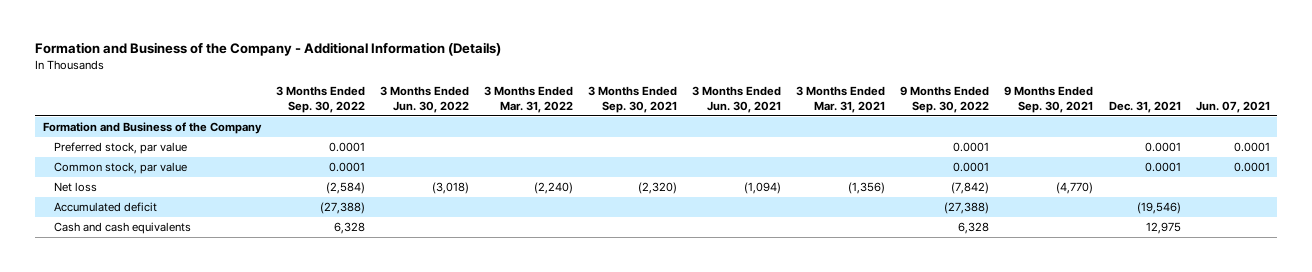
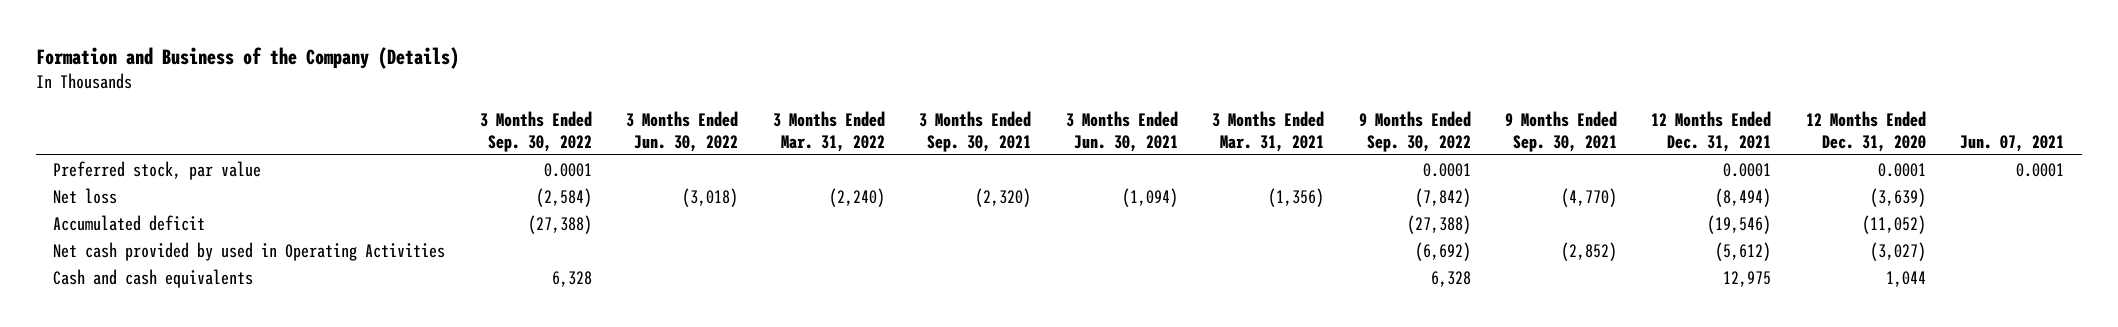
[35,42,502,57] Formation and Business of the Company - Additional Information (Details) -> [36,47,460,70] Formation and Business of the Company (Details)
[1108,100,1181,113] Dec. 31, 2021 -> none
none -> [1651,111,1772,152] 12 Months Ended Dec. 31, 2021
none -> [1805,111,1926,152] 12 Months Ended Dec. 31, 2020
[42,122,262,135] Formation and Business of the Company -> none
[54,162,188,175] Common stock, par value -> none
none -> [53,241,446,261] Net cash provided by used in Operating Activities

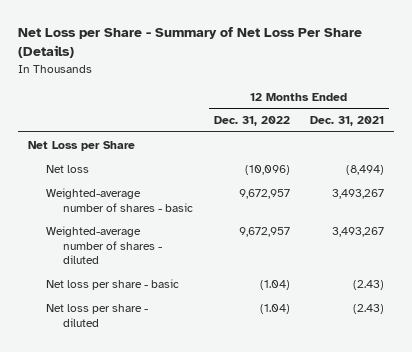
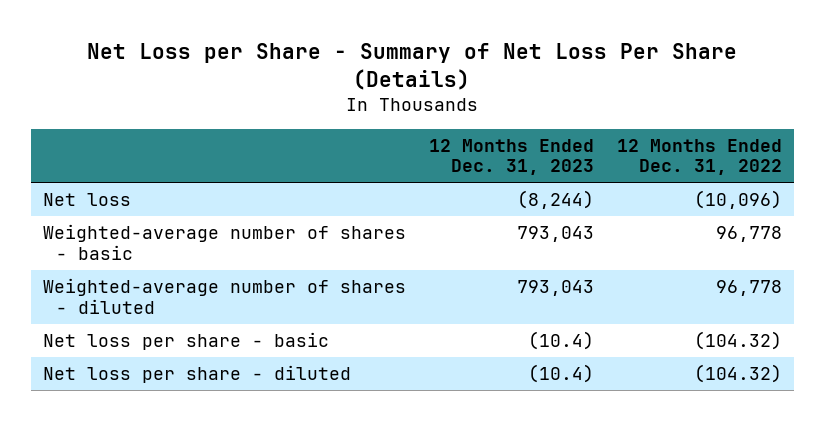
[309,116,384,127] Dec. 31, 2021 -> none
none -> [428,138,594,176] 12 Months Ended Dec. 31, 2023
[28,140,136,151] Net Loss per Share -> none
[238,188,290,199] 9,672,957 -> [716,226,783,243] 96,778
[238,226,290,237] 9,672,957 -> [716,280,783,297] 96,778
[259,279,290,290] (1.04) -> [694,331,783,351] (104.32)
[259,303,290,314] (1.04) -> [694,364,783,384] (104.32)

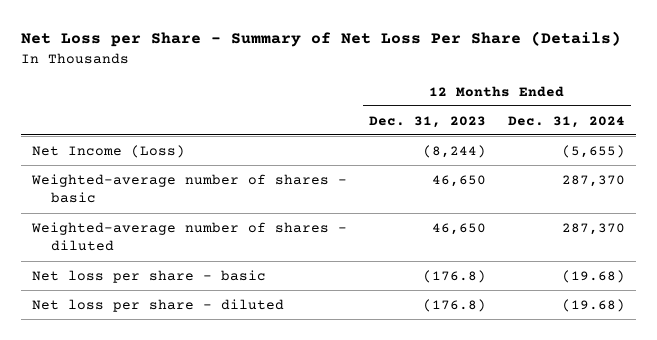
[617,138,783,176] 12 Months Ended Dec. 31, 2022 -> none
none -> [508,115,626,128] Dec. 31, 2024
[42,193,131,207] Net loss -> [31,144,185,158] Net Income (Loss)
[516,226,594,243] 793,043 -> [431,174,486,187] 46,650
[516,280,594,297] 793,043 -> [431,222,486,235] 46,650
[527,331,594,351] (10.4) -> [422,269,486,283] (176.8)
[527,364,594,384] (10.4) -> [422,298,486,312] (176.8)

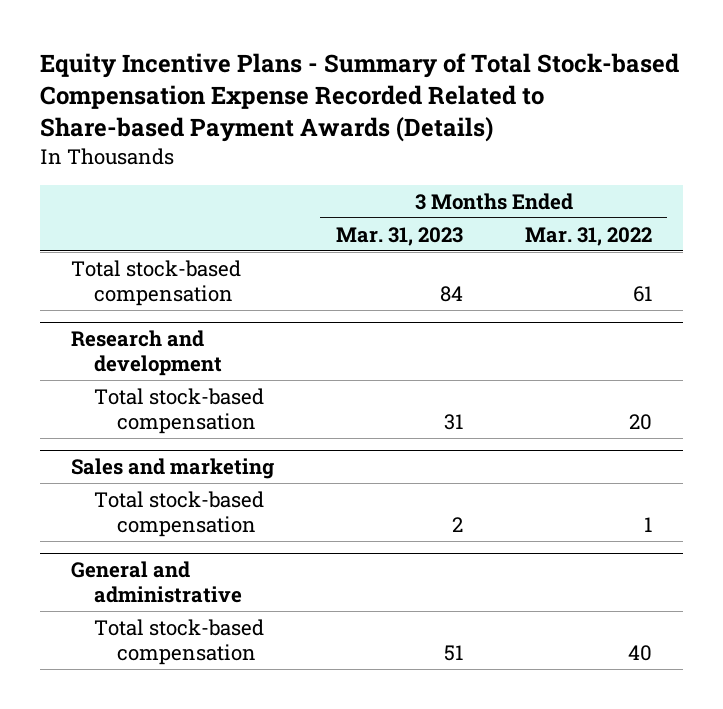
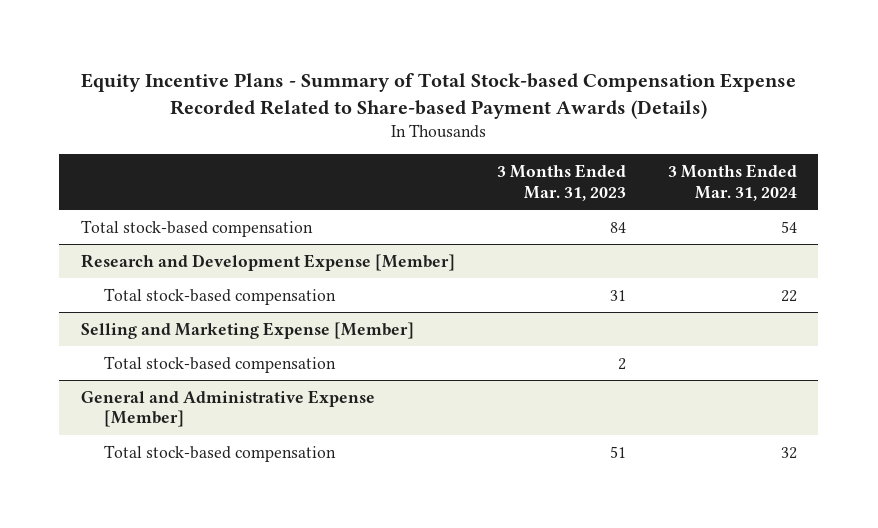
[524,226,652,246] Mar. 31, 2022 -> none
none -> [668,164,798,201] 3 Months Ended Mar. 31, 2024
[70,330,223,377] Research and development -> [80,253,455,271] Research and Development Expense [Member]
[70,458,274,480] Sales and marketing -> [80,321,414,339] Selling and Marketing Expense [Member]
[70,561,243,604] General and administrative -> [80,389,375,428] General and Administrative Expense [Member]

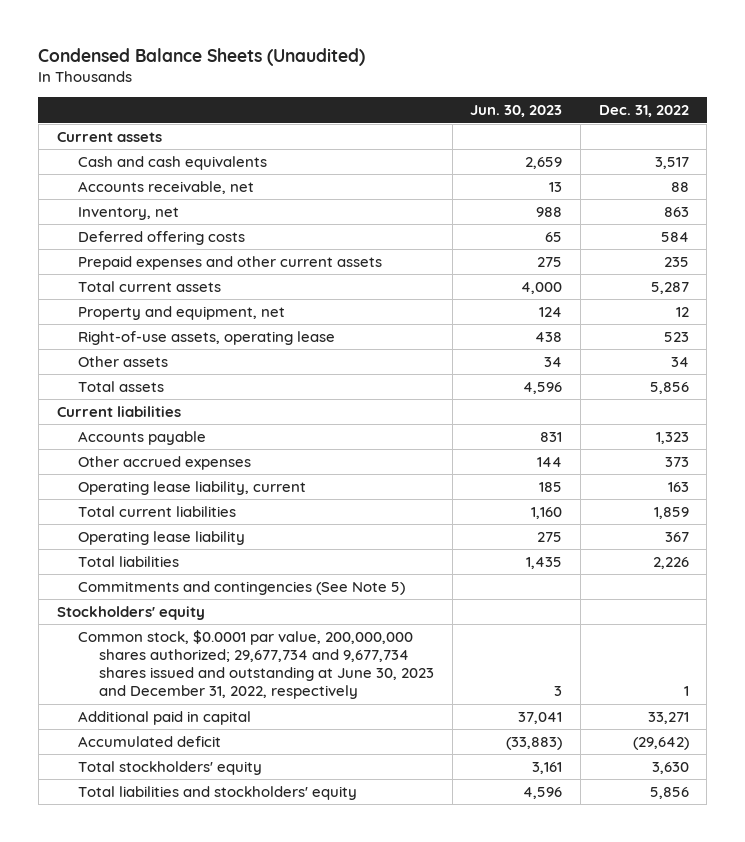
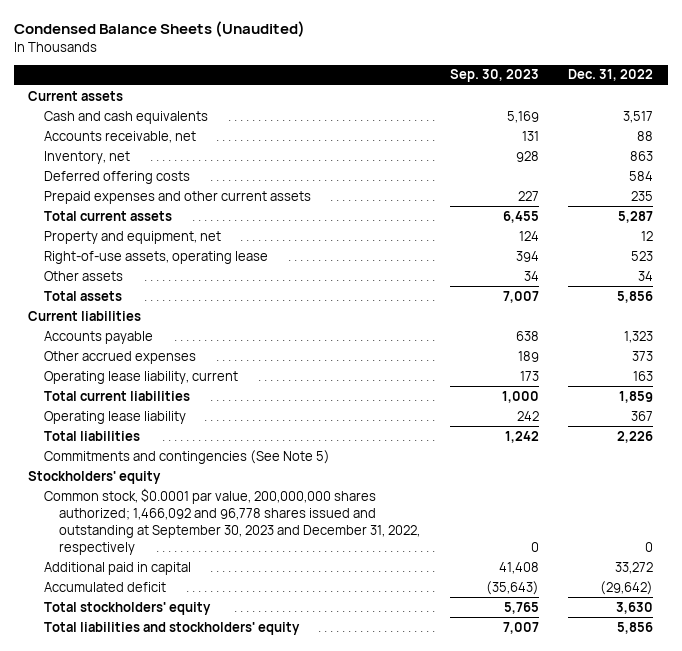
[470,105,563,118] Jun. 30, 2023 -> none
none -> [449,69,539,83] Sep. 30, 2023
[77,630,434,700] Common stock, $0.0001 par value, 200,000,000 shares authorized; 29,677,734 and 9,677,734 shares issued and outstanding at June 30, 2023 and December 31, 2022, respectively -> [43,487,420,555] Common stock, $0.0001 par value, 200,000,000 shares authorized; 1,466,092 and 96,778 shares issued and outstanding at September 30, 2023 and December 31, 2022, respectively
[683,686,689,697] 1 -> [645,541,654,552] 0
[647,712,689,725] 33,271 -> [615,561,654,574] 33,272

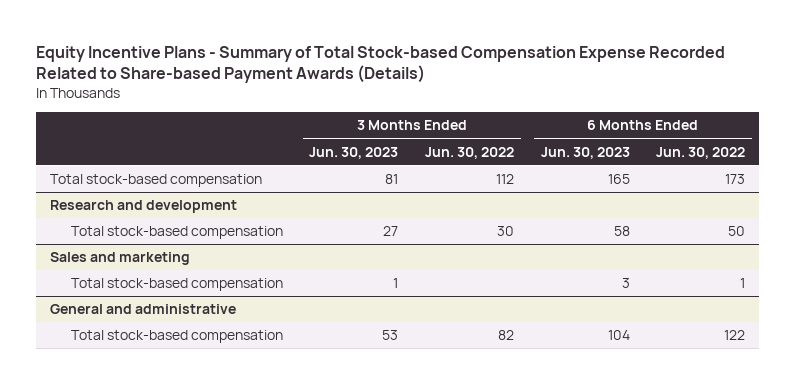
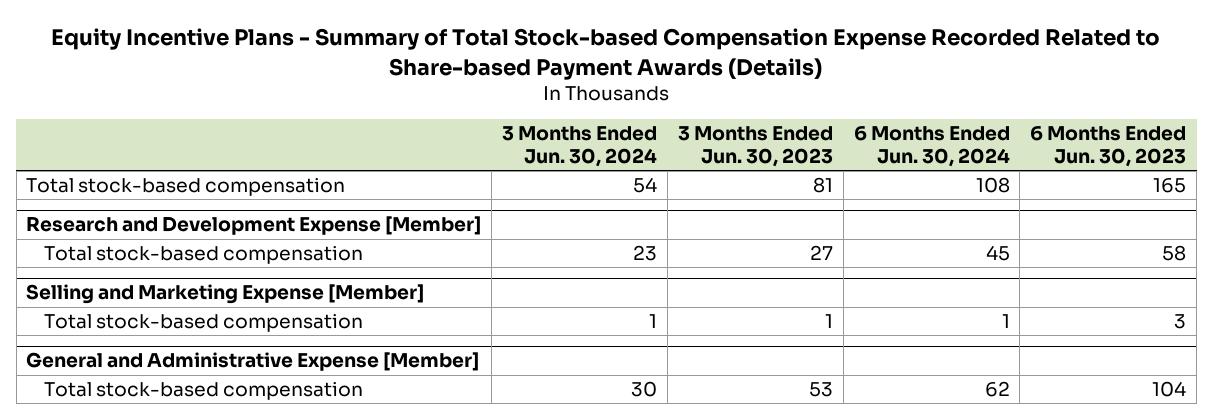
[424,146,514,159] Jun. 30, 2022 -> none
[656,146,746,159] Jun. 30, 2022 -> none
none -> [502,126,658,167] 3 Months Ended Jun. 30, 2024
none -> [853,126,1010,167] 6 Months Ended Jun. 30, 2024
[49,200,237,214] Research and development -> [26,216,482,236] Research and Development Expense [Member]
[49,252,190,266] Sales and marketing -> [26,284,425,305] Selling and Marketing Expense [Member]
[49,304,236,315] General and administrative -> [26,352,480,372] General and Administrative Expense [Member]

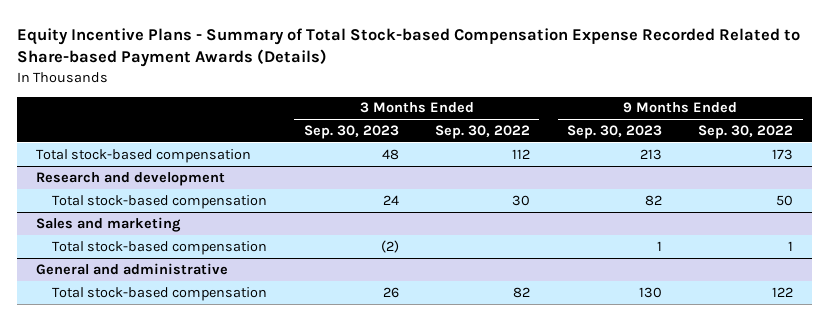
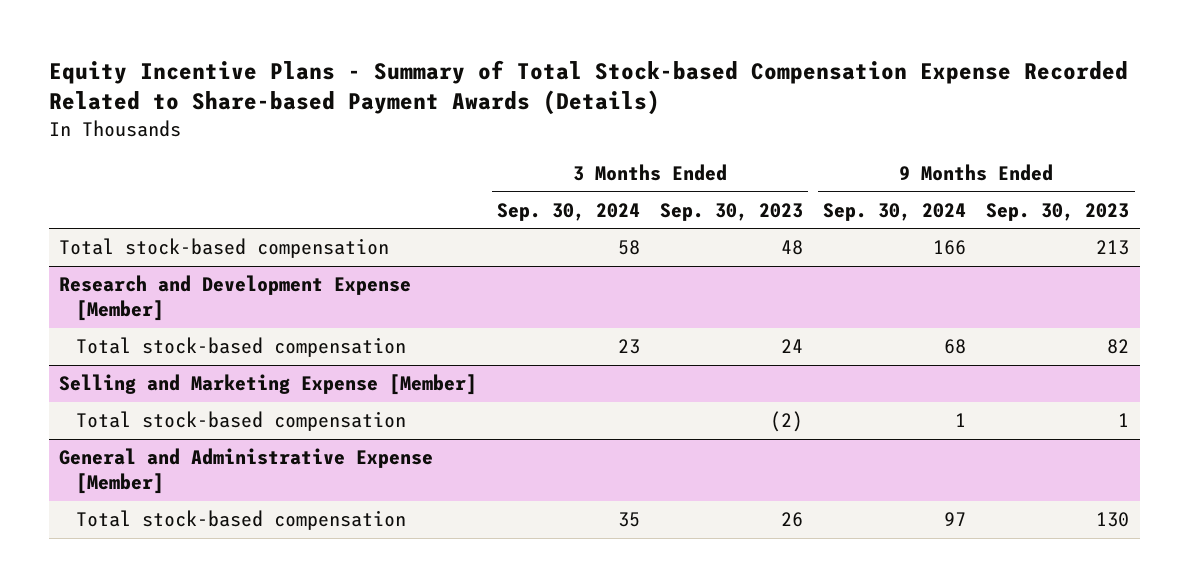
[435,125,531,140] Sep. 30, 2022 -> none
[698,125,794,140] Sep. 30, 2022 -> none
none -> [497,202,641,221] Sep. 30, 2024
none -> [823,202,967,221] Sep. 30, 2024
[35,171,225,186] Research and development -> [58,275,411,322] Research and Development Expense [Member]
[35,216,181,232] Sales and marketing -> [58,374,477,396] Selling and Marketing Expense [Member]
[35,262,228,275] General and administrative -> [58,448,433,495] General and Administrative Expense [Member]

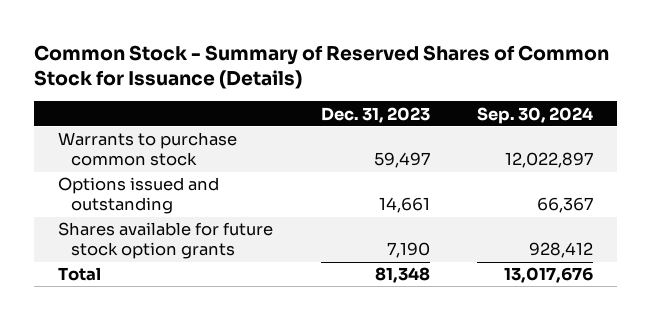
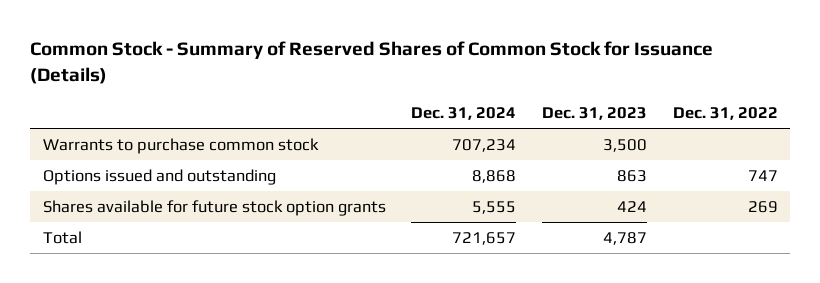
[477,106,594,124] Sep. 30, 2024 -> none
none -> [411,106,517,120] Dec. 31, 2024
none -> [672,106,778,120] Dec. 31, 2022
[373,152,430,169] 59,497 -> [603,138,648,152] 3,500
[378,197,430,214] 14,661 -> [617,169,648,182] 863
[386,242,430,259] 7,190 -> [617,200,648,212] 424
[374,267,430,284] 81,348 -> [603,231,648,245] 4,787

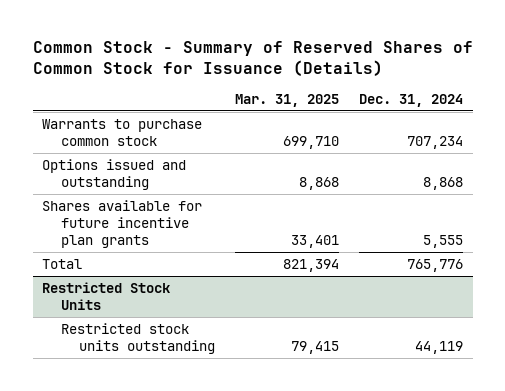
[542,106,648,120] Dec. 31, 2023 -> none
[672,106,778,120] Dec. 31, 2022 -> none
none -> [235,93,340,107] Mar. 31, 2025
[42,199,386,216] Shares available for future stock option grants -> [42,199,203,249] Shares available for future incentive plan grants
[452,231,517,245] 721,657 -> [406,258,463,272] 765,776
none -> [42,281,171,310] Restricted Stock Units
none -> [60,322,216,354] Restricted stock units outstanding

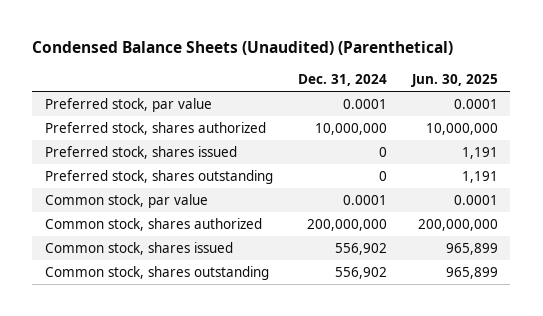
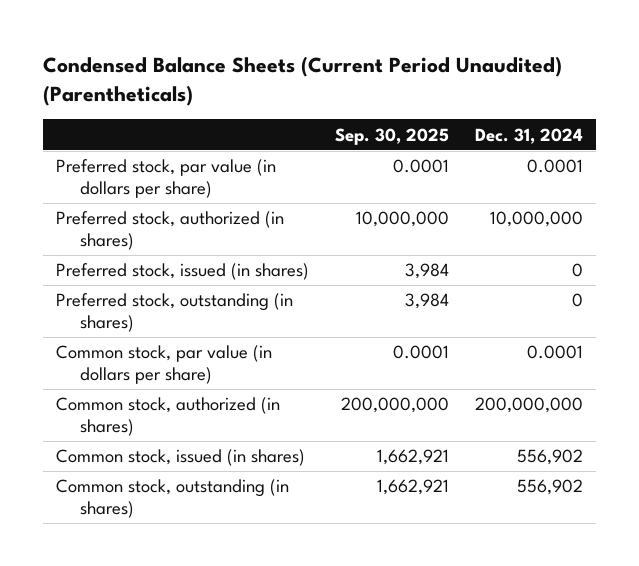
[32,41,454,56] Condensed Balance Sheets (Unaudited) (Parenthetical) -> [43,55,563,106] Condensed Balance Sheets (Current Period Unaudited) (Parentheticals)
[410,74,498,88] Jun. 30, 2025 -> none
none -> [335,127,450,145] Sep. 30, 2025
[44,98,212,113] Preferred stock, par value -> [56,159,277,199] Preferred stock, par value (in dollars per share)
[44,122,266,136] Preferred stock, shares authorized -> [56,211,285,251] Preferred stock, authorized (in shares)
[44,146,237,160] Preferred stock, shares issued -> [56,263,310,281] Preferred stock, issued (in shares)
[44,170,273,185] Preferred stock, shares outstanding -> [56,293,294,333] Preferred stock, outstanding (in shares)
[44,194,208,209] Common stock, par value -> [56,345,273,385] Common stock, par value (in dollars per share)
[44,218,262,232] Common stock, shares authorized -> [56,397,281,437] Common stock, authorized (in shares)
[44,242,233,256] Common stock, shares issued -> [56,449,306,467] Common stock, issued (in shares)
[44,266,269,281] Common stock, shares outstanding -> [56,479,290,519] Common stock, outstanding (in shares)

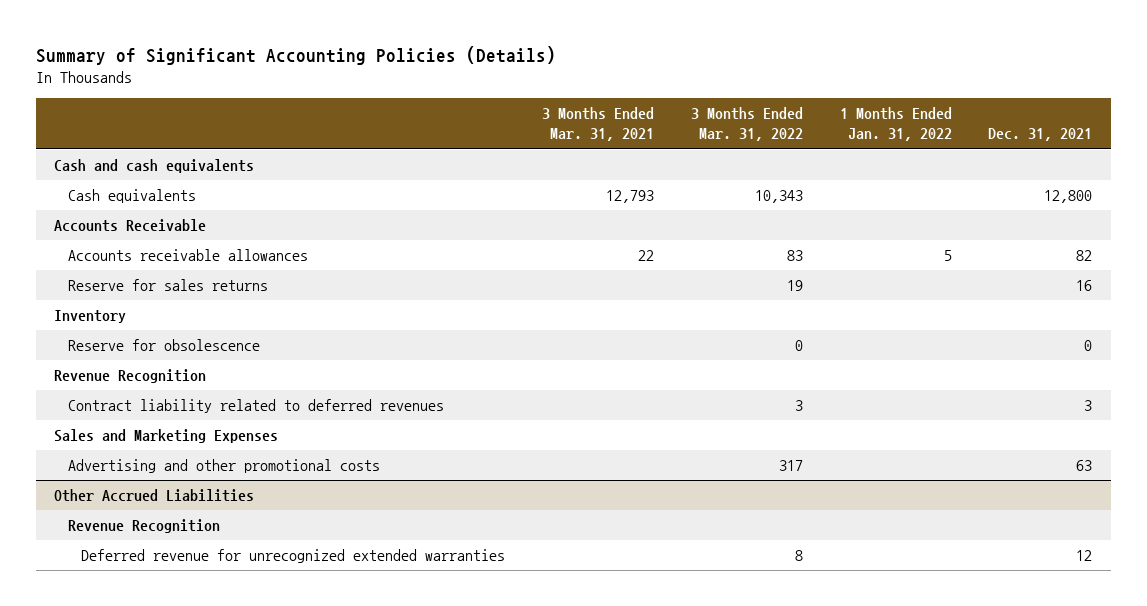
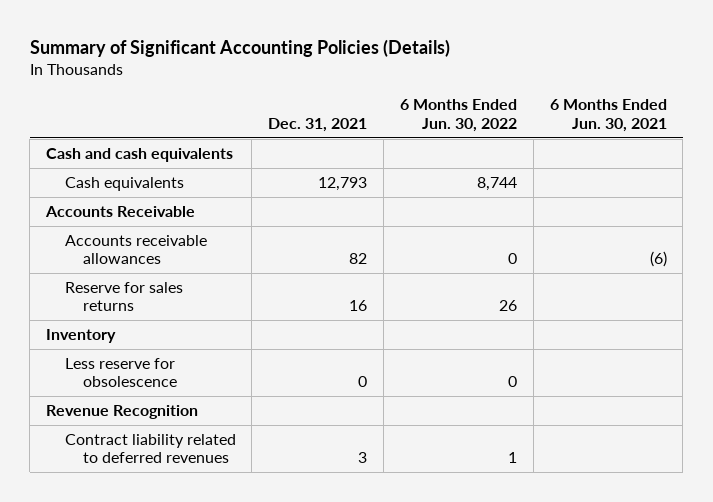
[542,107,655,142] 3 Months Ended Mar. 31, 2021 -> none
[690,107,803,142] 3 Months Ended Mar. 31, 2022 -> none
[839,107,952,142] 1 Months Ended Jan. 31, 2022 -> none
none -> [399,99,517,132] 6 Months Ended Jun. 30, 2022
none -> [549,99,667,132] 6 Months Ended Jun. 30, 2021
[1044,190,1093,204] 12,800 -> [318,177,368,192] 12,793
[67,339,260,352] Reserve for obsolescence -> [64,358,177,388] Less reserve for obsolescence
[54,429,279,444] Sales and Marketing Expenses -> none
[67,459,380,474] Advertising and other promotional costs -> none
[54,489,255,503] Other Accrued Liabilities -> none
[67,519,220,534] Revenue Recognition -> none
[81,549,506,564] Deferred revenue for unrecognized extended warranties -> none

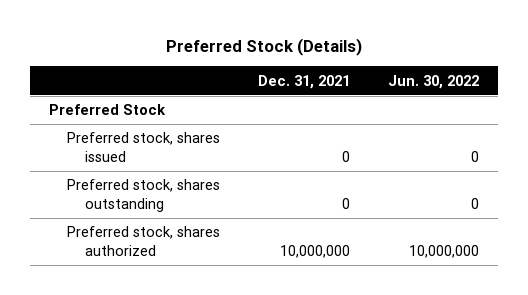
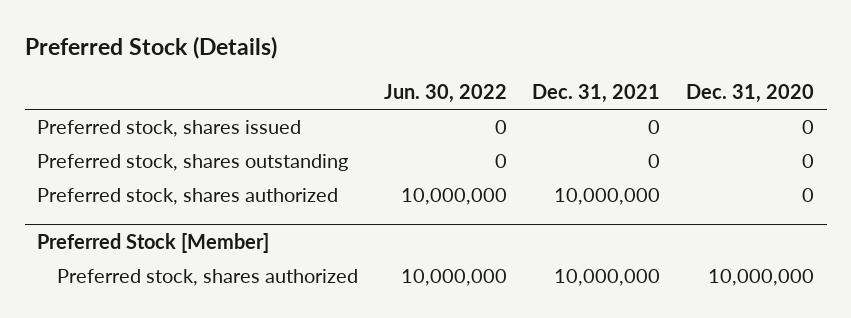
none -> [685,84,814,104] Dec. 31, 2020
[48,104,166,116] Preferred Stock -> none
none -> [37,232,270,253] Preferred Stock [Member]
none -> [57,269,359,287] Preferred stock, shares authorized

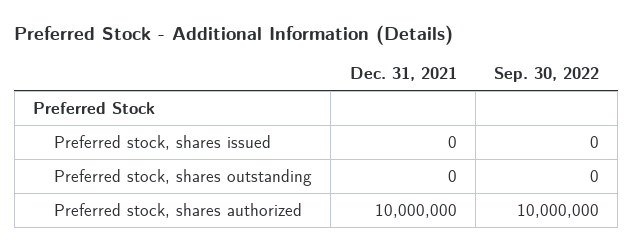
[24,36,277,60] Preferred Stock (Details) -> [14,25,454,46] Preferred Stock - Additional Information (Details)
[383,84,507,104] Jun. 30, 2022 -> none
[685,84,814,104] Dec. 31, 2020 -> none
none -> [494,67,600,83] Sep. 30, 2022
none -> [33,101,156,114] Preferred Stock
[37,232,270,253] Preferred Stock [Member] -> none
[57,269,359,287] Preferred stock, shares authorized -> none

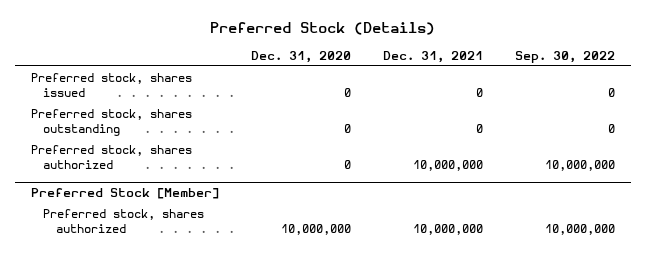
[14,25,454,46] Preferred Stock - Additional Information (Details) -> [209,22,435,36] Preferred Stock (Details)
none -> [250,51,351,64] Dec. 31, 2020
[33,101,156,114] Preferred Stock -> none
none -> [30,188,219,200] Preferred Stock [Member]
none -> [43,208,205,234] Preferred stock, shares authorized

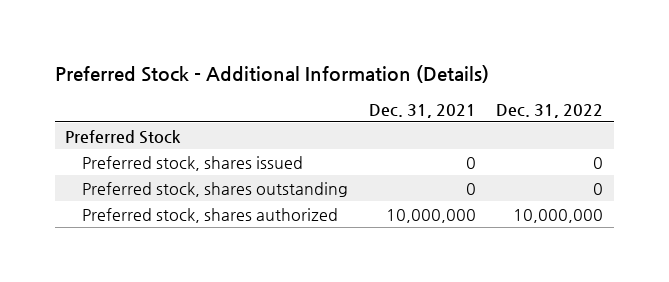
[209,22,435,36] Preferred Stock (Details) -> [54,64,489,83] Preferred Stock - Additional Information (Details)
[250,51,351,64] Dec. 31, 2020 -> none
[514,51,615,64] Sep. 30, 2022 -> none
none -> [496,103,604,118] Dec. 31, 2022
none -> [65,129,182,144] Preferred Stock
[30,188,219,200] Preferred Stock [Member] -> none
[43,208,205,234] Preferred stock, shares authorized -> none

